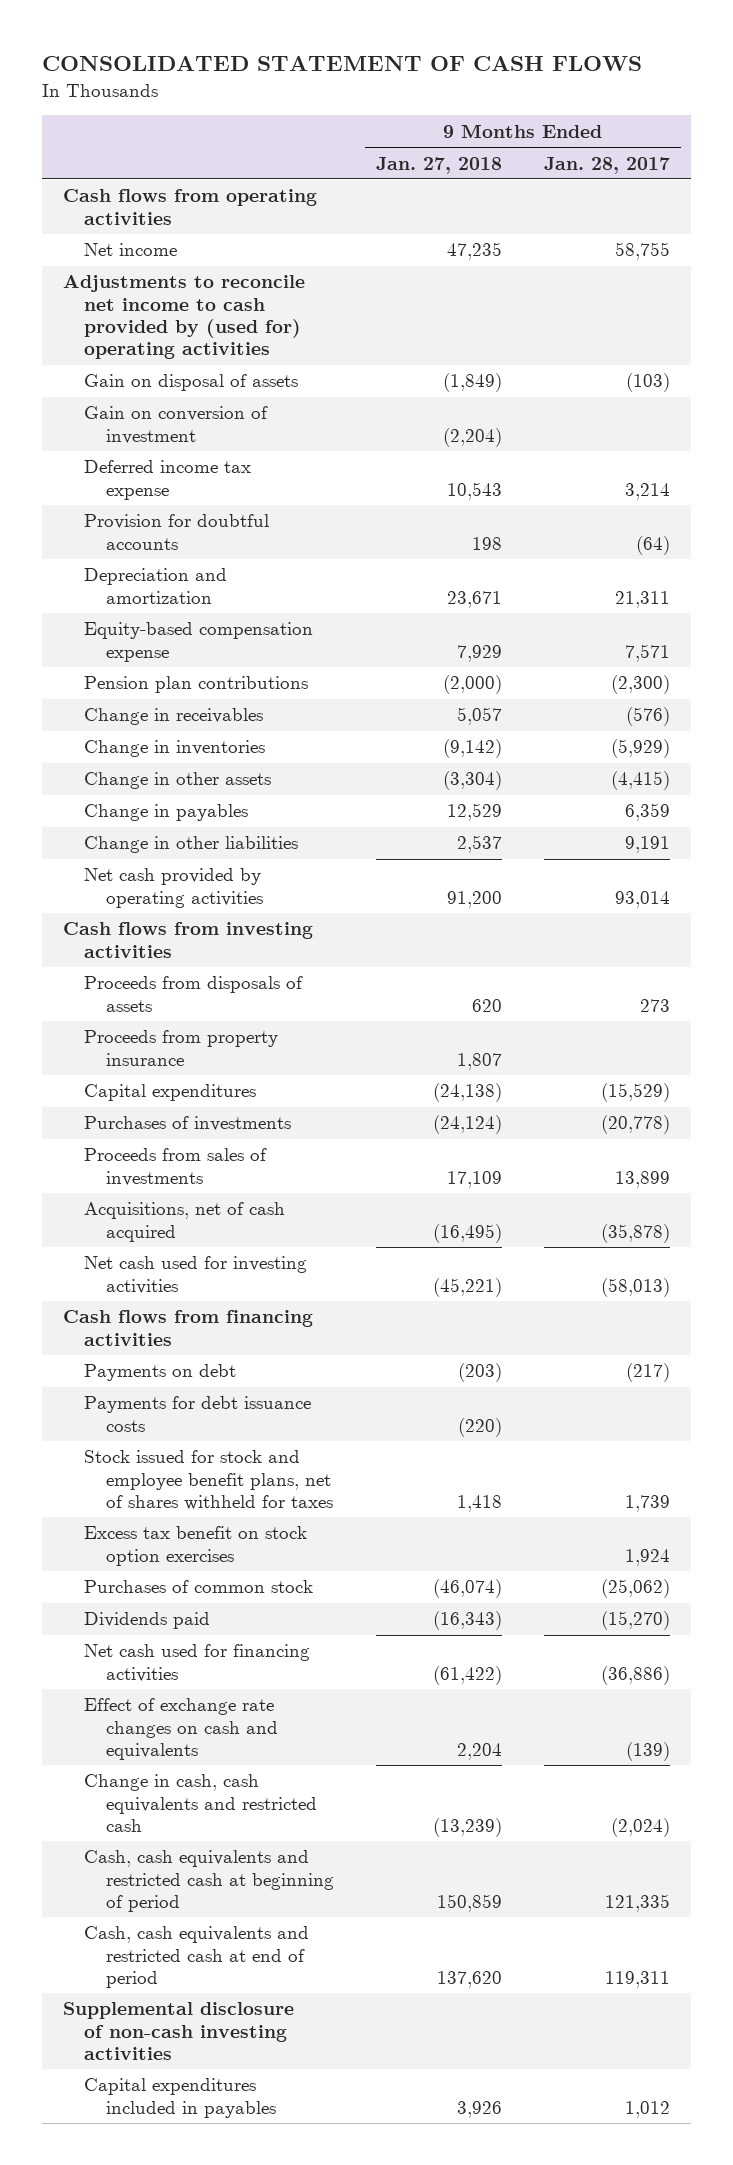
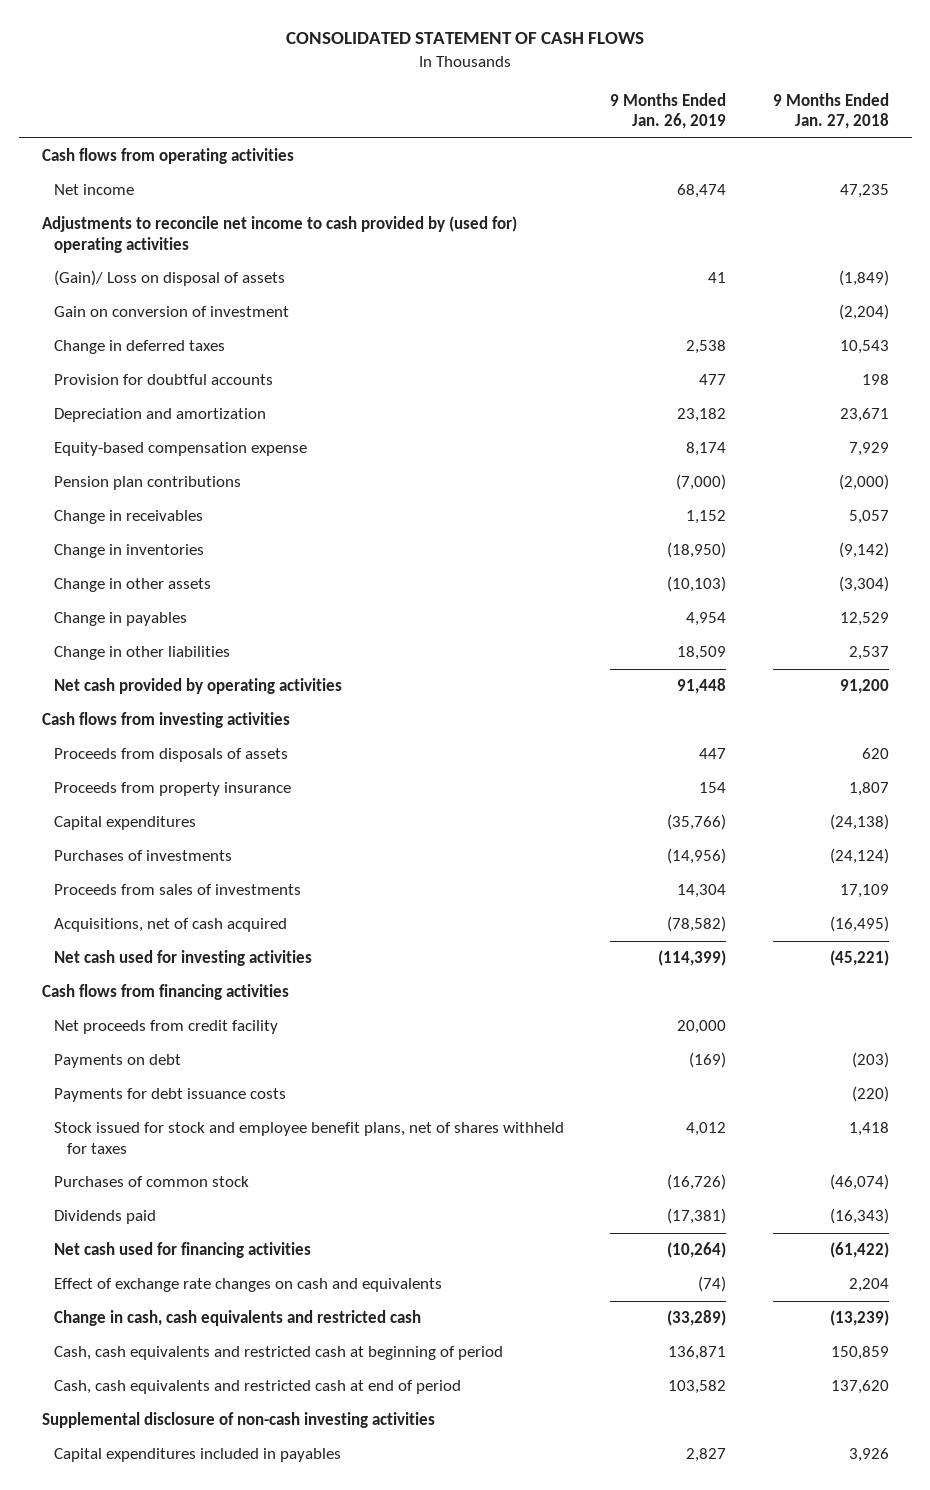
[544,156,671,174] Jan. 28, 2017 -> none
none -> [610,92,727,130] 9 Months Ended Jan. 26, 2019
[84,374,299,392] Gain on disposal of assets -> [54,270,286,287] (Gain)/ Loss on disposal of assets
[84,460,252,500] Deferred income tax expense -> [54,340,226,355] Change in deferred taxes
none -> [54,1020,279,1035] Net proceeds from credit facility
[84,1526,308,1566] Excess tax benefit on stock option exercises -> none

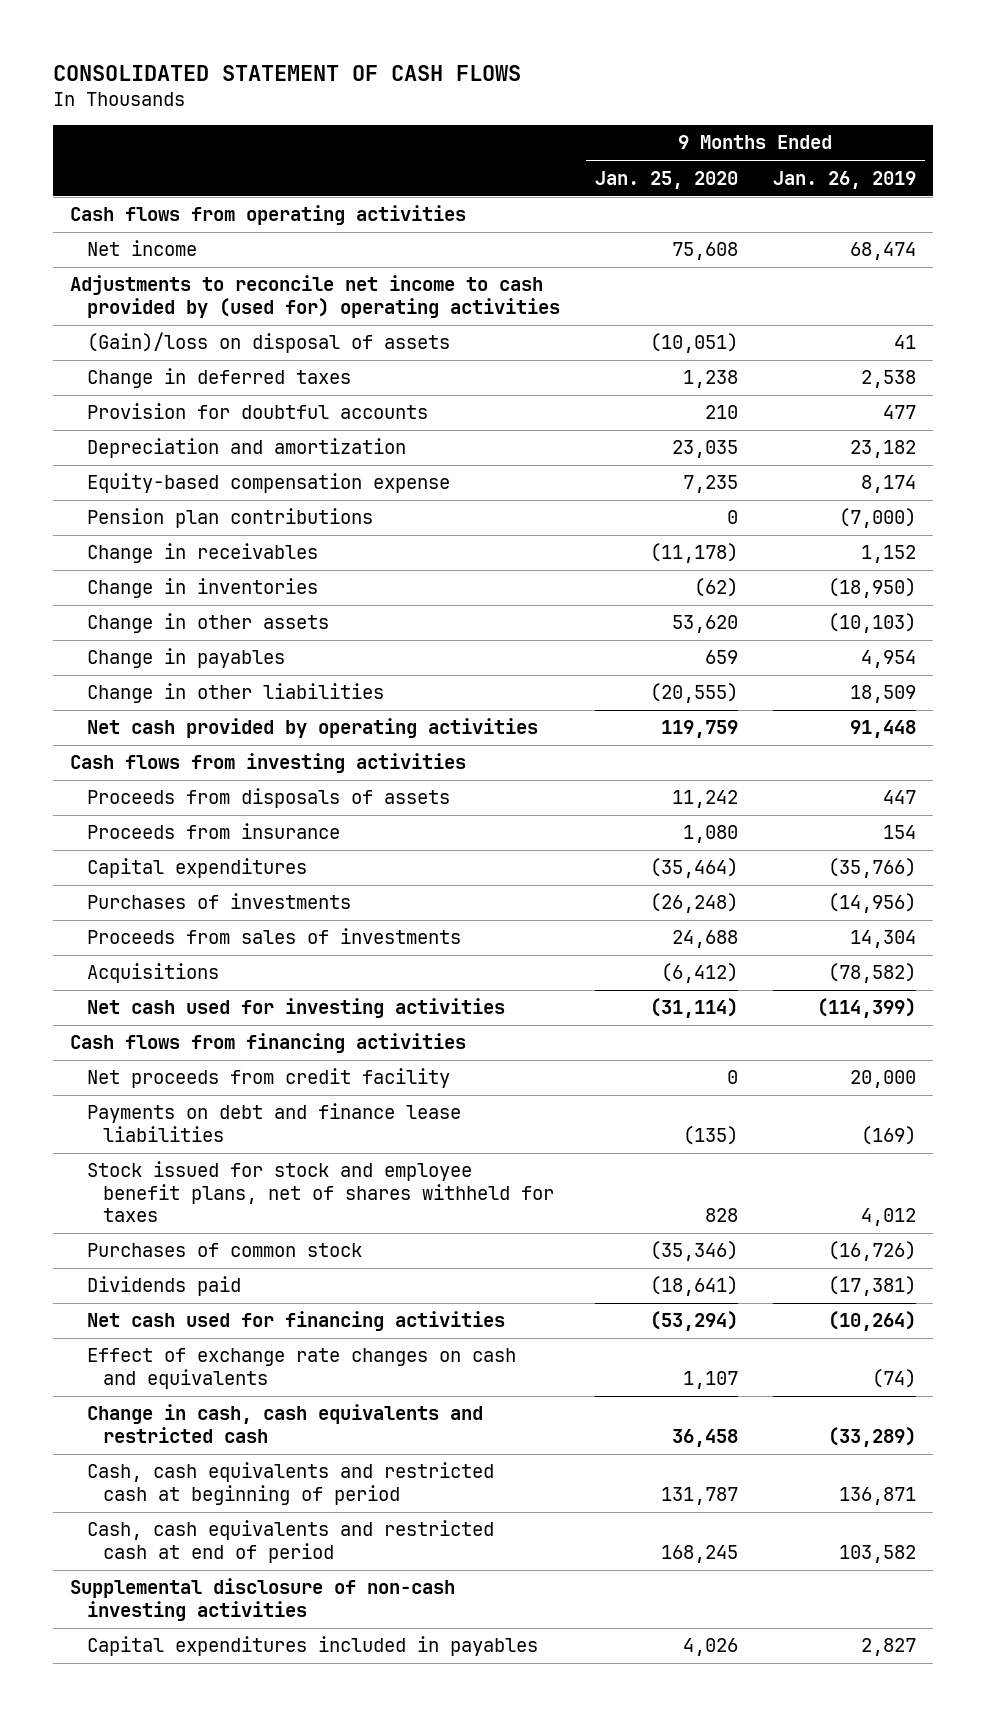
[772,92,889,130] 9 Months Ended Jan. 27, 2018 -> none
none -> [594,170,738,189] Jan. 25, 2020
[54,306,290,318] Gain on conversion of investment -> none
[54,270,286,287] (Gain)/ Loss on disposal of assets -> [86,332,450,354] (Gain)/loss on disposal of assets
[54,782,292,797] Proceeds from property insurance -> [86,823,340,840] Proceeds from insurance
[54,918,288,933] Acquisitions, net of cash acquired -> [86,963,219,984] Acquisitions
[54,1088,287,1103] Payments for debt issuance costs -> none
[54,1054,182,1069] Payments on debt -> [86,1103,461,1142] Payments on debt and finance lease liabilities

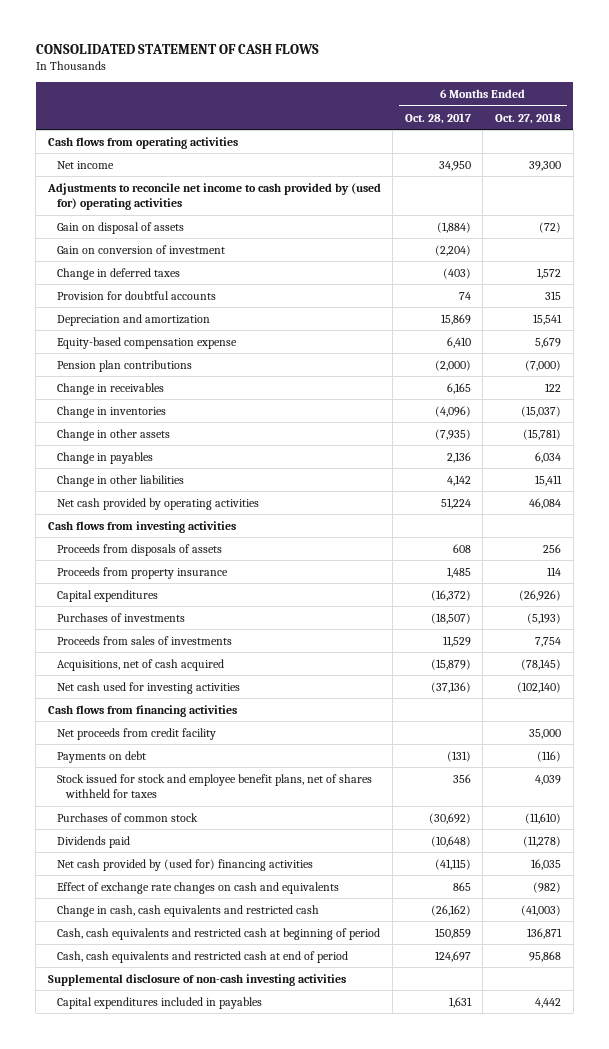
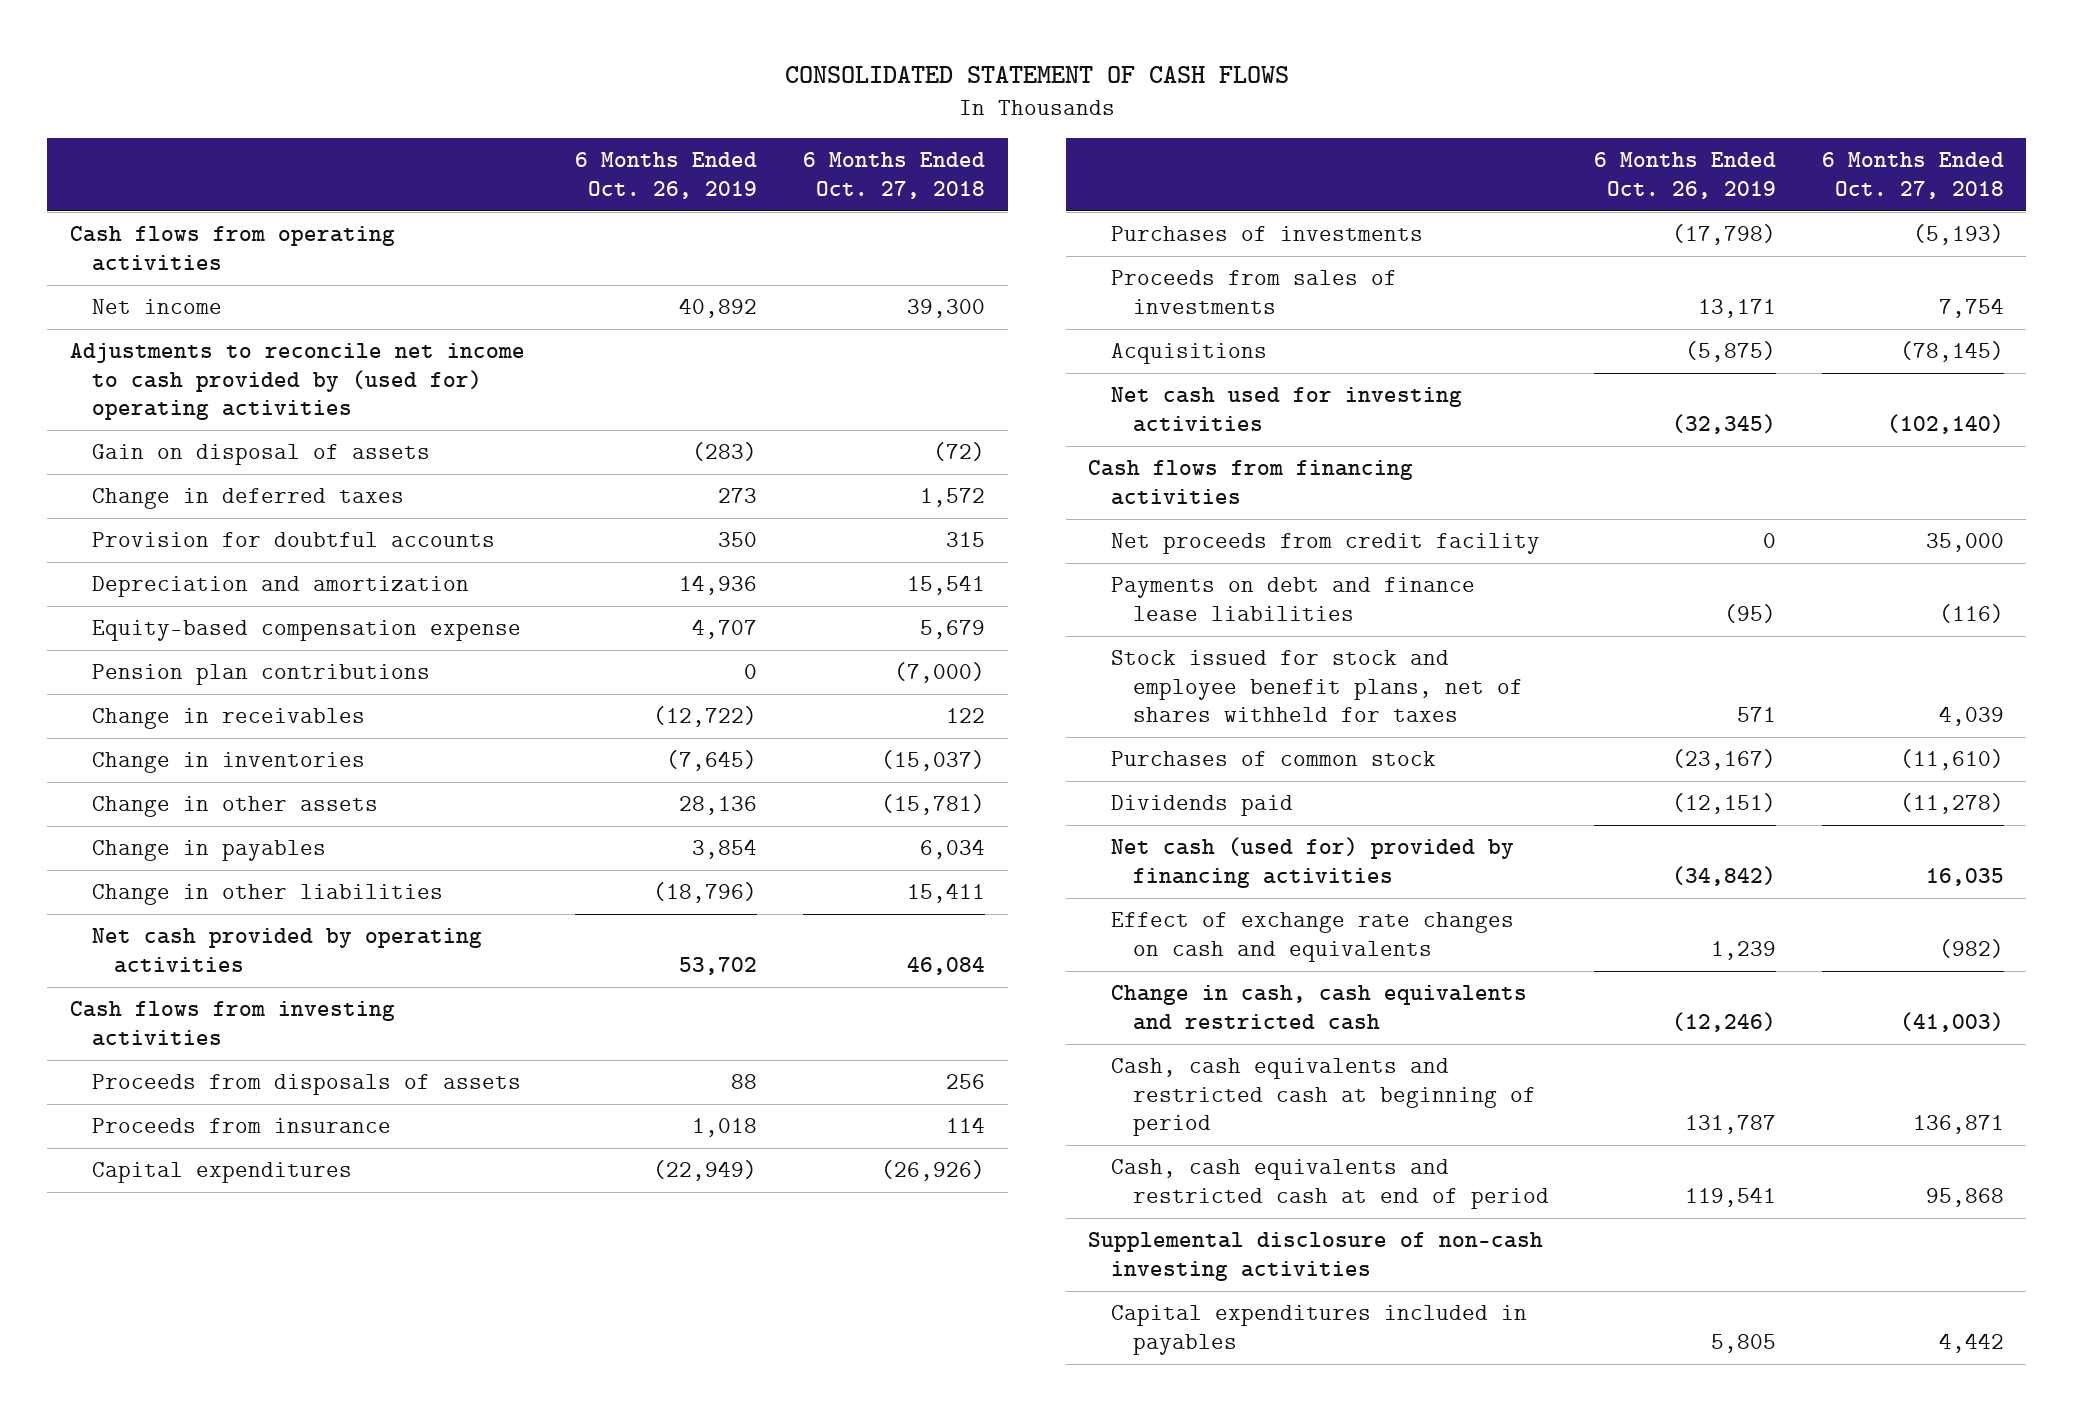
[404,112,471,124] Oct. 28, 2017 -> none
none -> [575,152,758,199] 6 Months Ended Oct. 26, 2019
[57,244,226,254] Gain on conversion of investment -> none
[57,566,229,579] Proceeds from property insurance -> [91,1118,391,1134] Proceeds from insurance
[57,658,225,671] Acquisitions, net of cash acquired -> [1110,343,1267,365] Acquisitions
[57,750,147,763] Payments on debt -> [1110,577,1475,621] Payments on debt and finance lease liabilities
[57,858,314,871] Net cash provided by (used for) financing activities -> [1110,837,1514,888] Net cash (used for) provided by financing activities

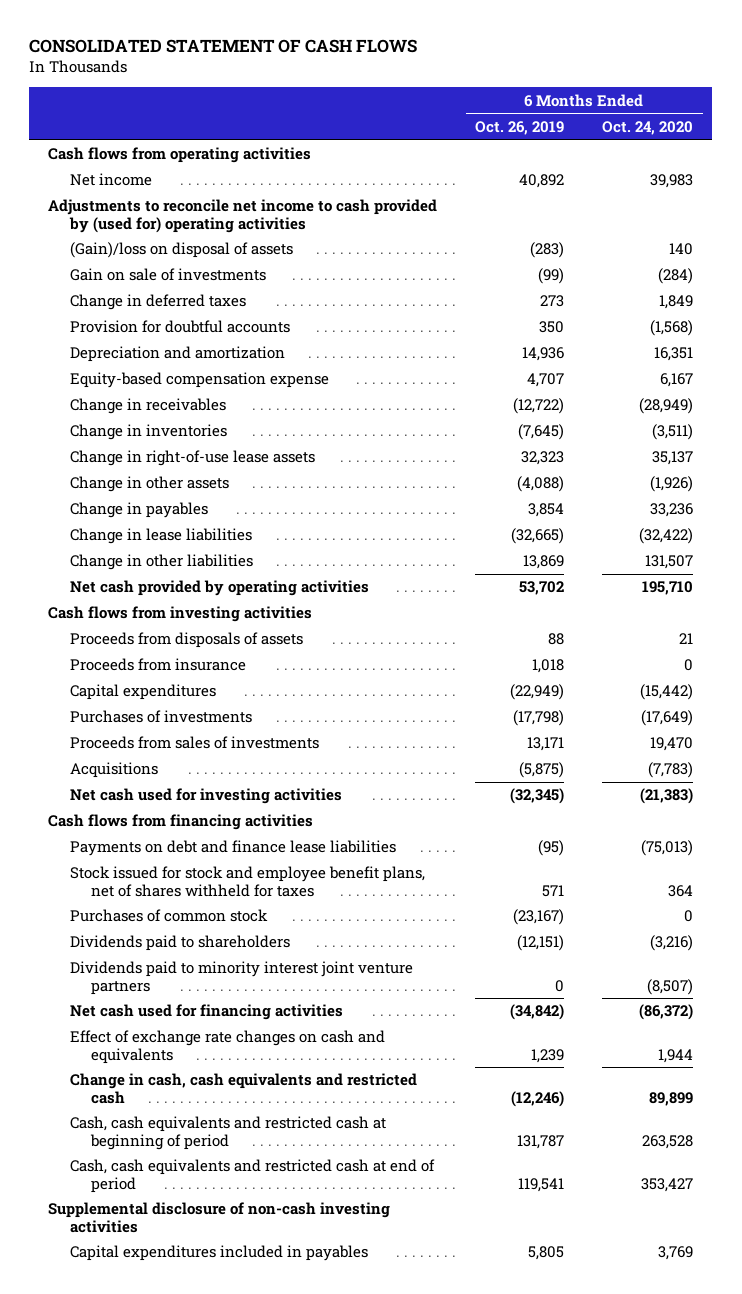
[802,152,985,199] 6 Months Ended Oct. 27, 2018 -> none
none -> [602,120,694,135] Oct. 24, 2020
[91,444,430,466] Gain on disposal of assets -> [69,242,293,259] (Gain)/loss on disposal of assets
none -> [69,268,266,282] Gain on sale of investments
[91,664,430,686] Pension plan contributions -> none
none -> [69,450,315,467] Change in right-of-use lease assets
[679,796,758,816] 28,136 -> [517,476,565,493] (4,088)
none -> [69,528,252,545] Change in lease liabilities
[653,882,758,904] (18,796) -> [523,555,565,570] 13,869
[1110,533,1540,555] Net proceeds from credit facility -> none
[1110,795,1293,817] Dividends paid -> [69,935,290,952] Dividends paid to shareholders
none -> [69,961,413,995] Dividends paid to minority interest joint venture partners
[1110,837,1514,888] Net cash (used for) provided by financing activities -> [69,1004,343,1021] Net cash used for financing activities

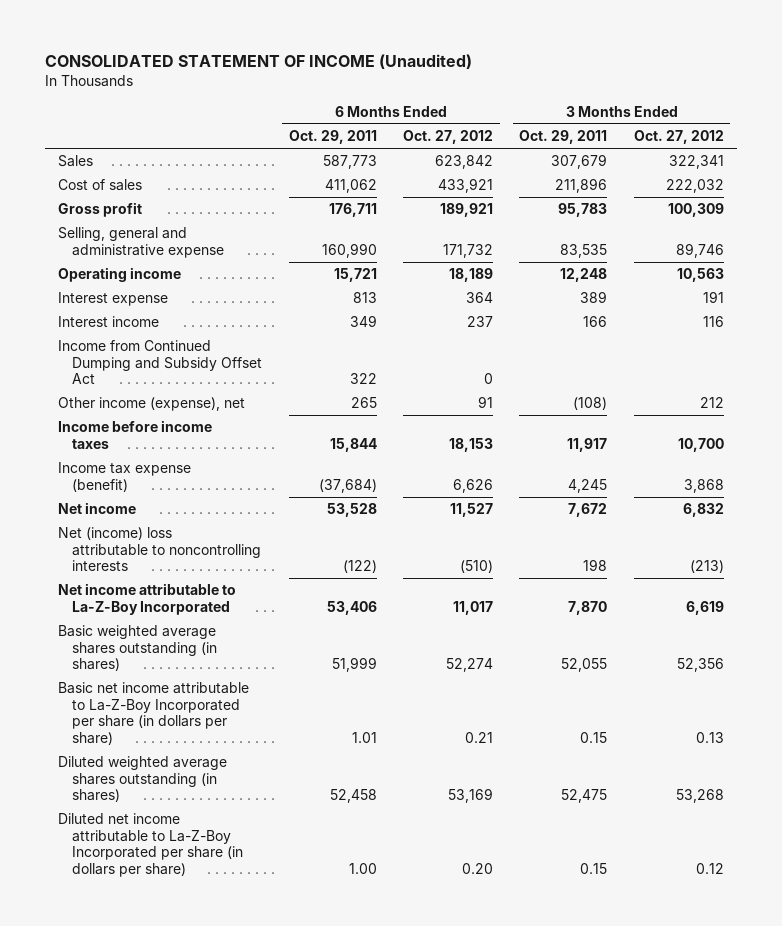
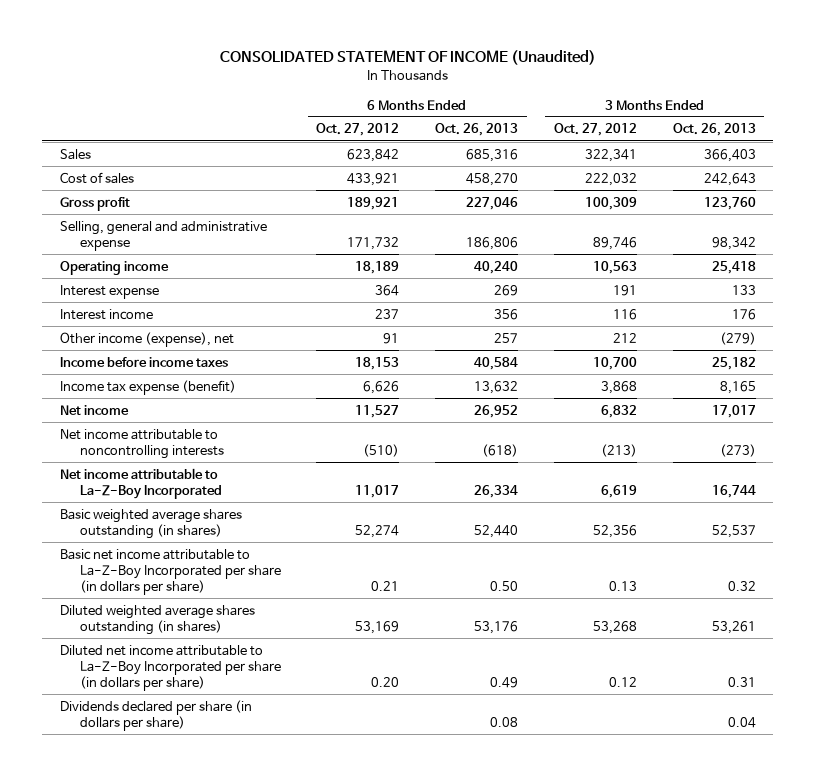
[288,130,377,145] Oct. 29, 2011 -> none
[519,130,608,145] Oct. 29, 2011 -> none
none -> [435,123,519,137] Oct. 26, 2013
none -> [672,123,756,137] Oct. 26, 2013
[58,340,263,385] Income from Continued Dumping and Subsidy Offset Act -> none
[58,527,262,572] Net (income) loss attributable to noncontrolling interests -> [60,428,224,459] Net income attributable to noncontrolling interests
none -> [60,699,253,731] Dividends declared per share (in dollars per share)

